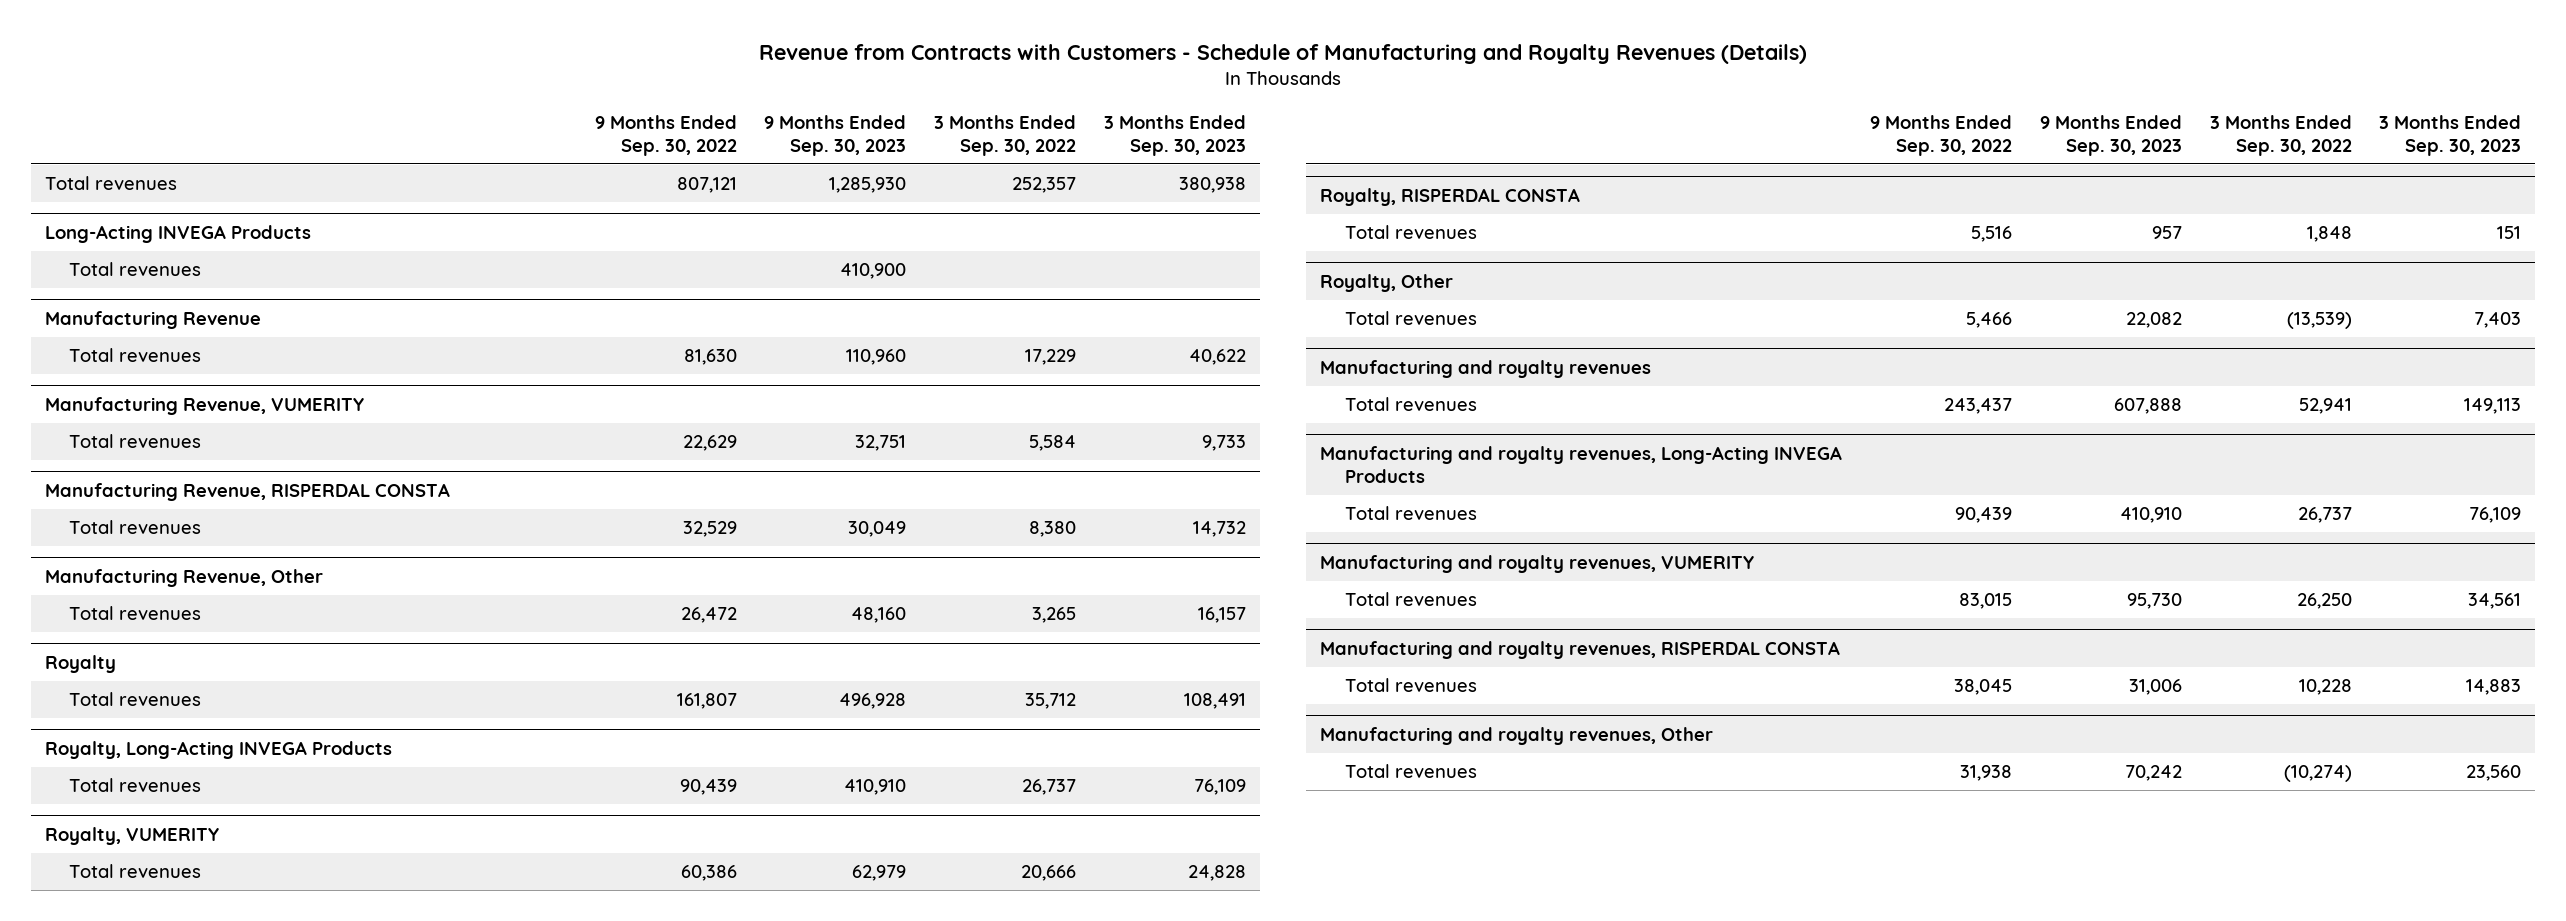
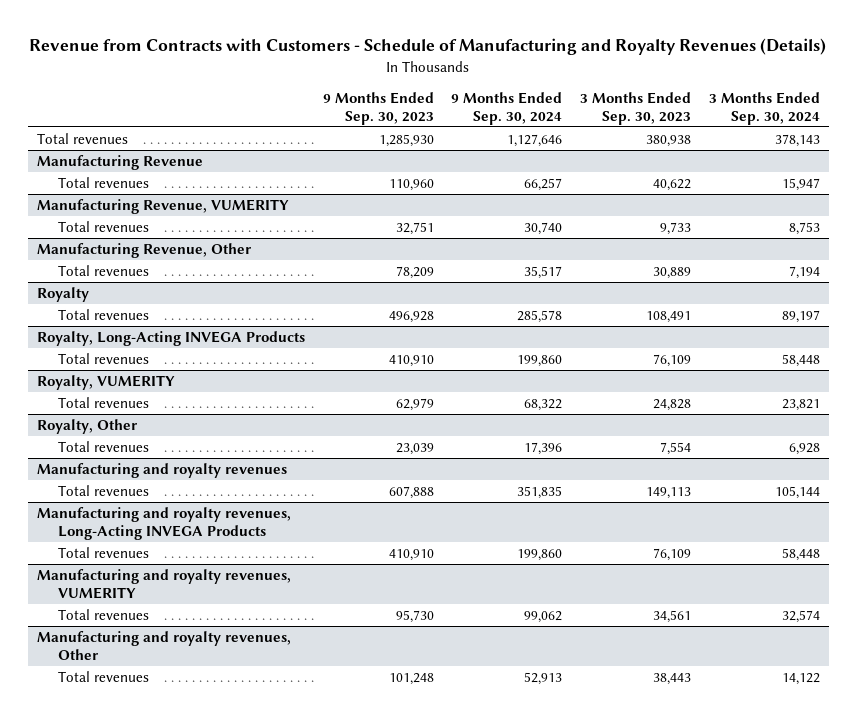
[594,114,737,156] 9 Months Ended Sep. 30, 2022 -> none
[934,114,1077,156] 3 Months Ended Sep. 30, 2022 -> none
none -> [451,91,563,125] 9 Months Ended Sep. 30, 2024
none -> [709,91,821,125] 3 Months Ended Sep. 30, 2024
[44,224,311,243] Long-Acting INVEGA Products -> none
[69,262,202,277] Total revenues -> none
[44,482,450,501] Manufacturing Revenue, RISPERDAL CONSTA -> none
[69,520,202,535] Total revenues -> none
[851,607,907,624] 48,160 -> [395,266,434,280] 78,209
[1197,607,1246,624] 16,157 -> [653,267,692,280] 30,889
[1320,187,1581,206] Royalty, RISPERDAL CONSTA -> none
[1344,225,1477,240] Total revenues -> none
[2125,312,2182,329] 22,082 -> [395,443,434,456] 23,039
[2474,312,2522,329] 7,403 -> [660,442,692,456] 7,554
[1320,640,1841,659] Manufacturing and royalty revenues, RISPERDAL CONSTA -> none
[1344,678,1477,693] Total revenues -> none
[2124,765,2182,782] 70,242 -> [388,673,434,686] 101,248
[2466,765,2522,782] 23,560 -> [653,673,692,686] 38,443

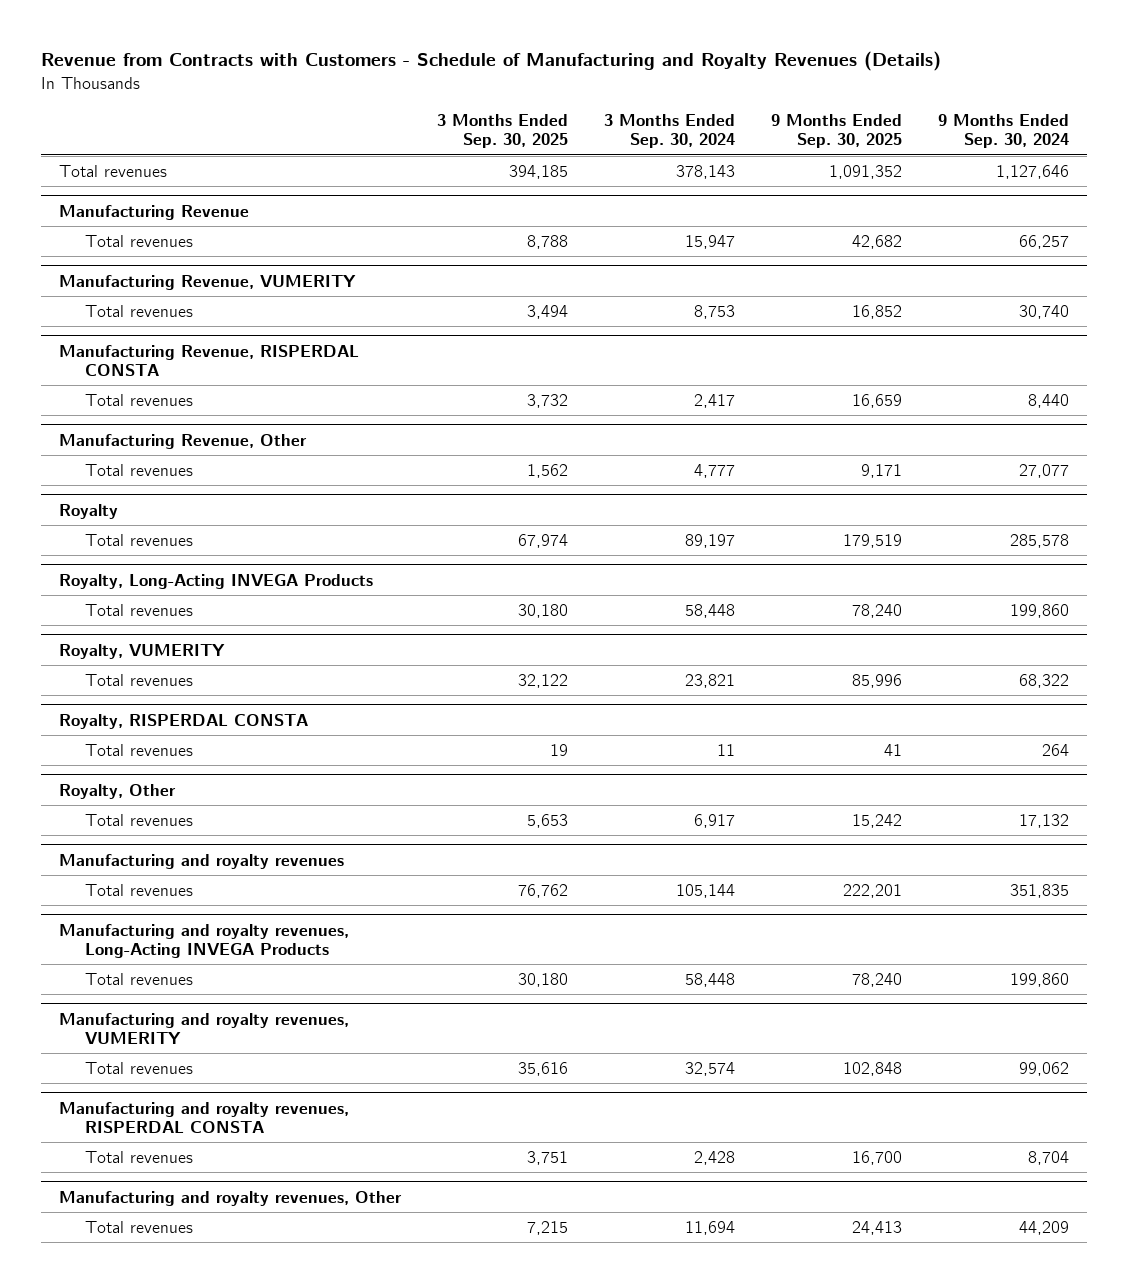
[322,91,434,125] 9 Months Ended Sep. 30, 2023 -> none
[580,91,692,125] 3 Months Ended Sep. 30, 2023 -> none
none -> [436,113,568,149] 3 Months Ended Sep. 30, 2025
none -> [770,113,902,149] 9 Months Ended Sep. 30, 2025
none -> [58,344,359,377] Manufacturing Revenue, RISPERDAL CONSTA
none -> [84,393,193,406] Total revenues
[524,266,563,280] 35,517 -> [1018,463,1069,478] 27,077
[789,266,821,280] 7,194 -> [693,463,735,478] 4,777
none -> [58,713,308,729] Royalty, RISPERDAL CONSTA
none -> [84,743,193,756] Total revenues
[524,442,563,456] 17,396 -> [1018,813,1069,828] 17,132
[789,443,821,456] 6,928 -> [693,813,735,828] 6,917
none -> [58,1101,349,1134] Manufacturing and royalty revenues, RISPERDAL CONSTA
none -> [84,1150,193,1163] Total revenues
[524,672,563,686] 52,913 -> [1018,1220,1069,1235] 44,209
[782,673,821,686] 14,122 -> [684,1220,735,1235] 11,694

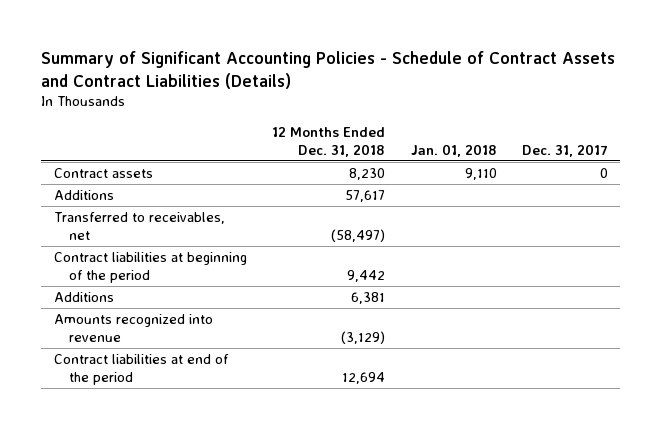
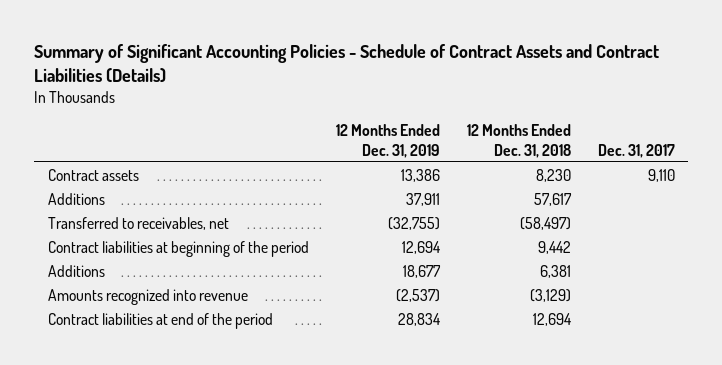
[410,143,497,157] Jan. 01, 2018 -> none
none -> [335,124,440,158] 12 Months Ended Dec. 31, 2019
[599,167,608,178] 0 -> [647,168,675,182] 9,110

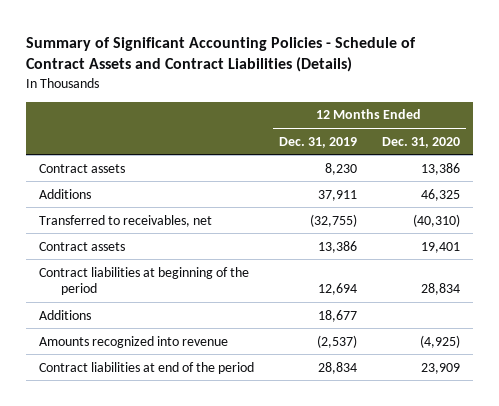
[466,124,571,158] 12 Months Ended Dec. 31, 2018 -> none
[597,143,675,158] Dec. 31, 2017 -> none
none -> [381,136,460,148] Dec. 31, 2020
none -> [38,163,125,173] Contract assets
[47,168,139,181] Contract assets -> [38,241,125,251] Contract assets

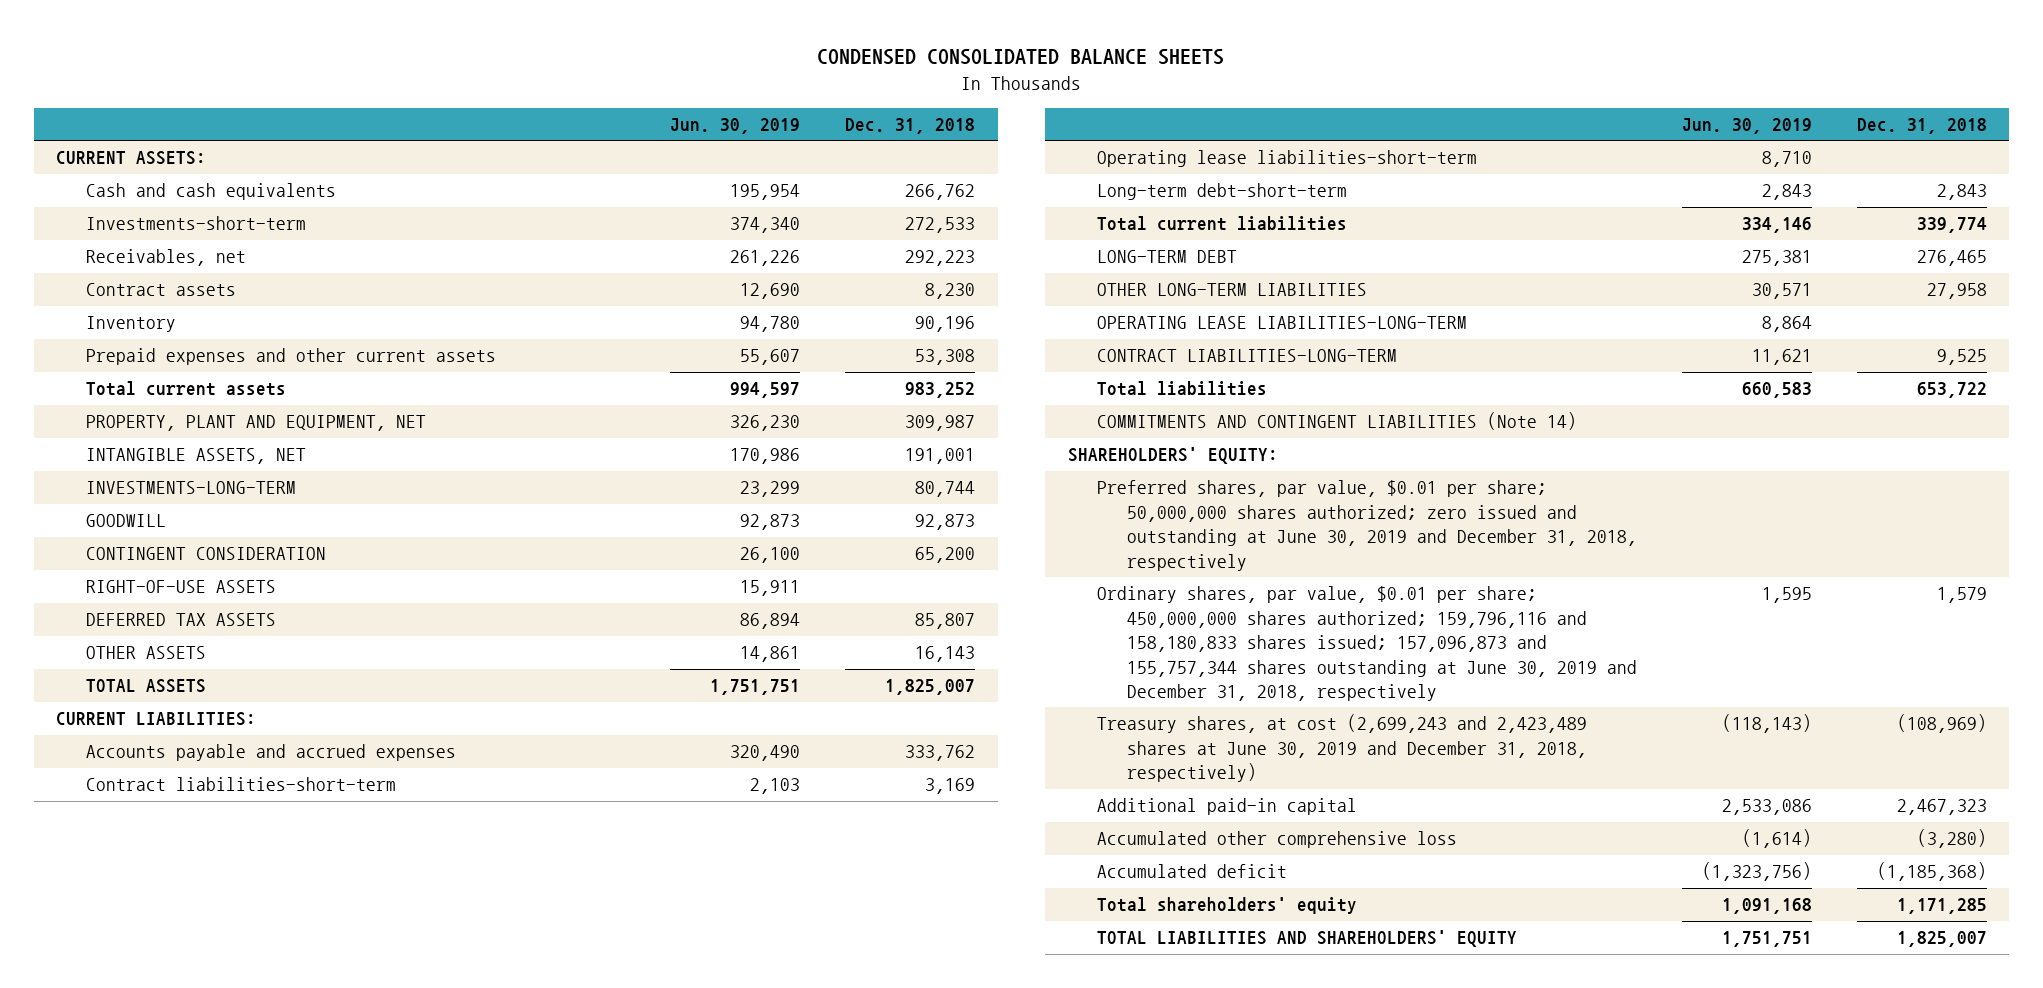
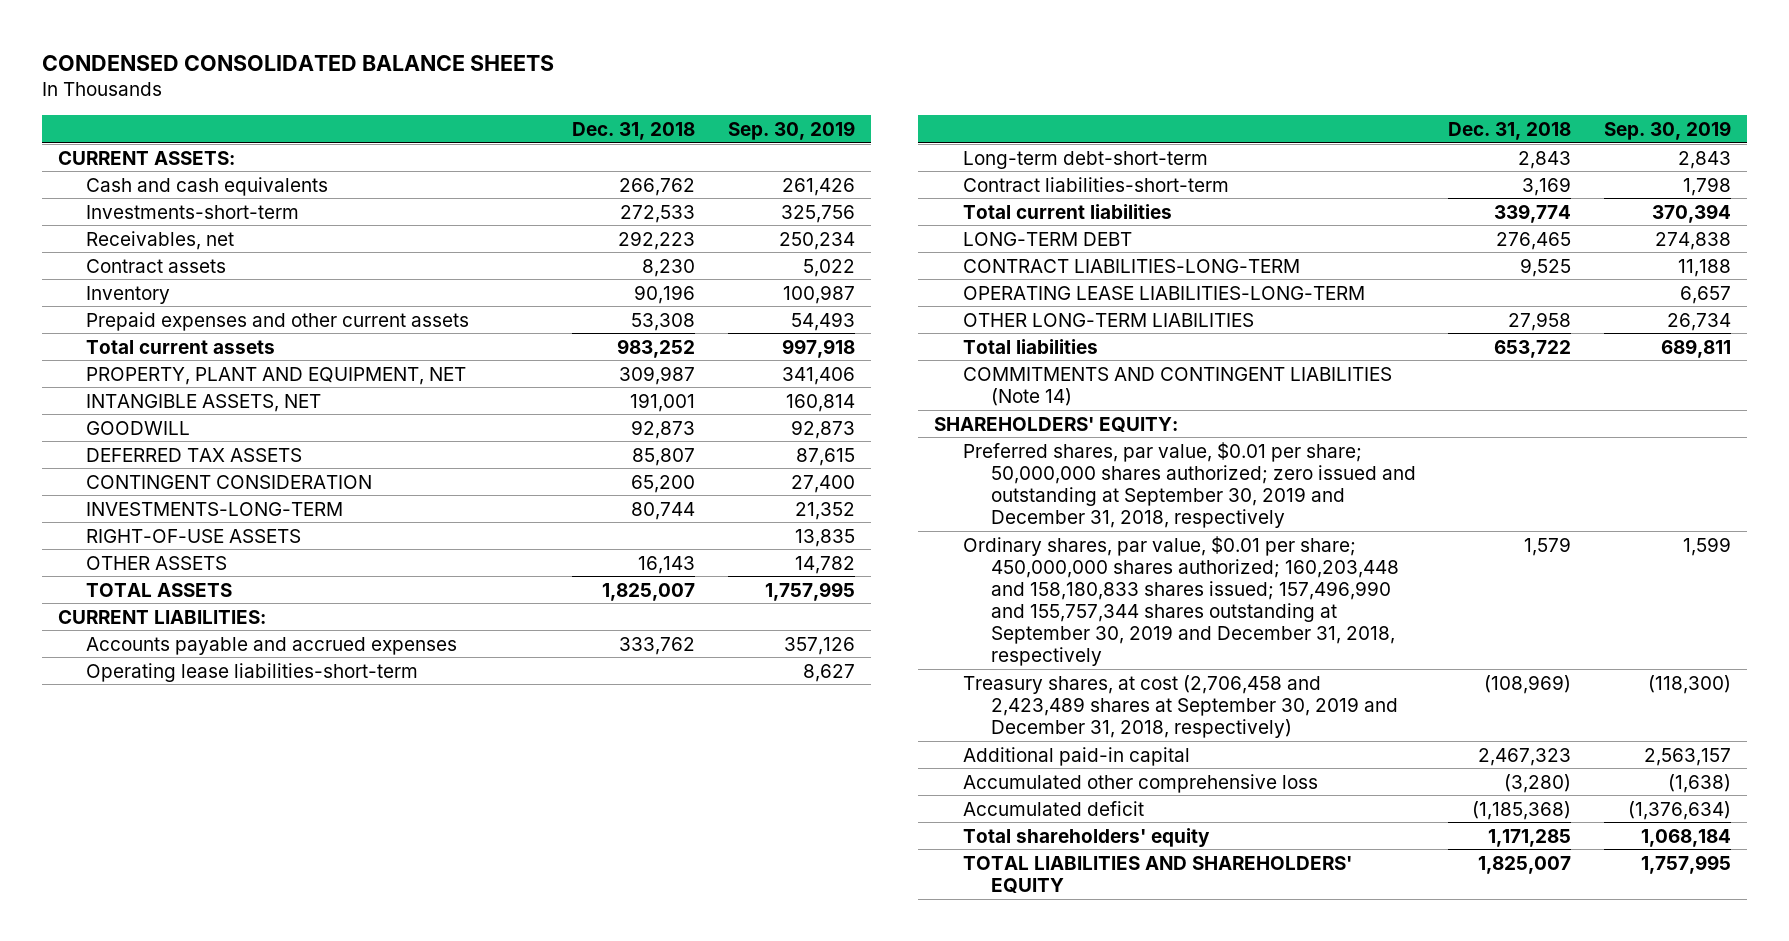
[670,118,801,135] Jun. 30, 2019 -> none
none -> [727,120,855,140] Sep. 30, 2019
[85,613,276,627] DEFERRED TAX ASSETS -> [86,447,303,462] DEFERRED TAX ASSETS
[85,481,296,495] INVESTMENTS-LONG-TERM -> [86,501,344,516] INVESTMENTS-LONG-TERM
[85,777,396,792] Contract liabilities-short-term -> [962,176,1229,192] Contract liabilities-short-term
[1097,316,1468,330] OPERATING LEASE LIABILITIES-LONG-TERM -> [962,285,1365,300] OPERATING LEASE LIABILITIES-LONG-TERM
[1097,283,1368,297] OTHER LONG-TERM LIABILITIES -> [962,312,1254,327] OTHER LONG-TERM LIABILITIES
[1097,480,1637,571] Preferred shares, par value, $0.01 per share; 50,000,000 shares authorized; zero issued and outstanding at June 30, 2019 and December 31, 2018, respectively -> [962,441,1416,529] Preferred shares, par value, $0.01 per share; 50,000,000 shares authorized; zero issued and outstanding at September 30, 2019 and December 31, 2018, respectively
[1097,586,1637,702] Ordinary shares, par value, $0.01 per share; 450,000,000 shares authorized; 159,796,116 and 158,180,833 shares issued; 157,096,873 and 155,757,344 shares outstanding at June 30, 2019 and December 31, 2018, respectively -> [962,535,1399,667] Ordinary shares, par value, $0.01 per share; 450,000,000 shares authorized; 160,203,448 and 158,180,833 shares issued; 157,496,990 and 155,757,344 shares outstanding at September 30, 2019 and December 31, 2018, respectively
[1097,714,1588,783] Treasury shares, at cost (2,699,243 and 2,423,489 shares at June 30, 2019 and December 31, 2018, respectively) -> [962,674,1398,738] Treasury shares, at cost (2,706,458 and 2,423,489 shares at September 30, 2019 and December 31, 2018, respectively)

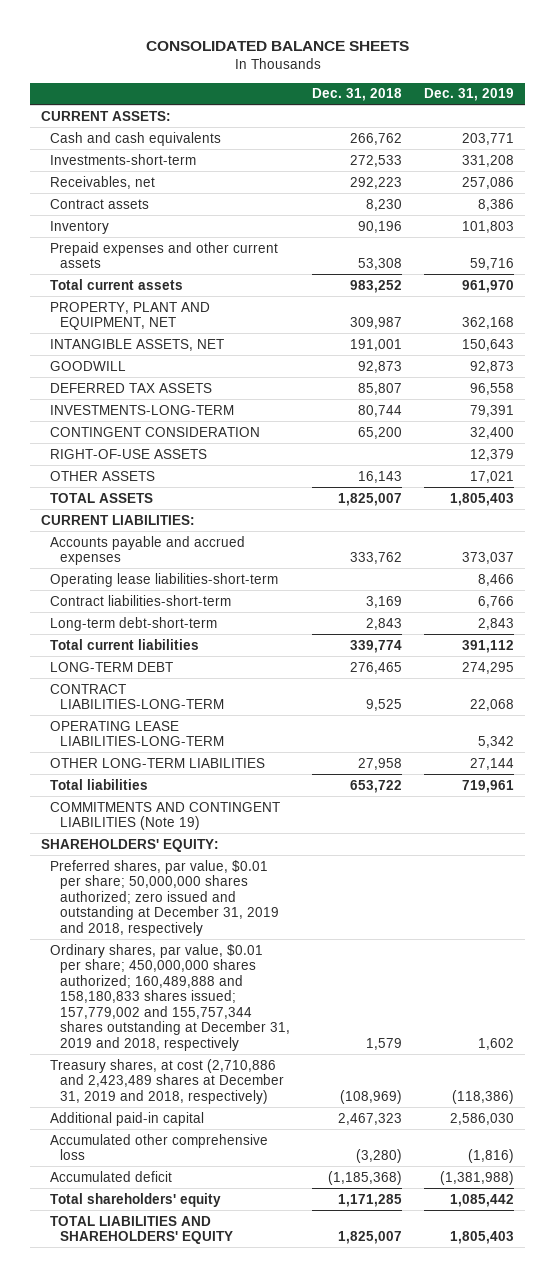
[41,54,554,71] CONDENSED CONSOLIDATED BALANCE SHEETS -> [145,40,409,51] CONSOLIDATED BALANCE SHEETS
[727,120,855,140] Sep. 30, 2019 -> none
none -> [424,88,515,102] Dec. 31, 2019
[86,474,373,489] CONTINGENT CONSIDERATION -> [50,426,261,437] CONTINGENT CONSIDERATION
[962,150,1208,169] Long-term debt-short-term -> [50,616,218,631] Long-term debt-short-term
[962,366,1392,406] COMMITMENTS AND CONTINGENT LIABILITIES (Note 14) -> [50,801,281,831] COMMITMENTS AND CONTINGENT LIABILITIES (Note 19)
[962,441,1416,529] Preferred shares, par value, $0.01 per share; 50,000,000 shares authorized; zero issued and outstanding at September 30, 2019 and December 31, 2018, respectively -> [50,859,280,936] Preferred shares, par value, $0.01 per share; 50,000,000 shares authorized; zero issued and outstanding at December 31, 2019 and 2018, respectively
[962,535,1399,667] Ordinary shares, par value, $0.01 per share; 450,000,000 shares authorized; 160,203,448 and 158,180,833 shares issued; 157,496,990 and 155,757,344 shares outstanding at September 30, 2019 and December 31, 2018, respectively -> [50,943,291,1051] Ordinary shares, par value, $0.01 per share; 450,000,000 shares authorized; 160,489,888 and 158,180,833 shares issued; 157,779,002 and 155,757,344 shares outstanding at December 31, 2019 and 2018, respectively
[962,674,1398,738] Treasury shares, at cost (2,706,458 and 2,423,489 shares at September 30, 2019 and December 31, 2018, respectively) -> [50,1058,285,1104] Treasury shares, at cost (2,710,886 and 2,423,489 shares at December 31, 2019 and 2018, respectively)

